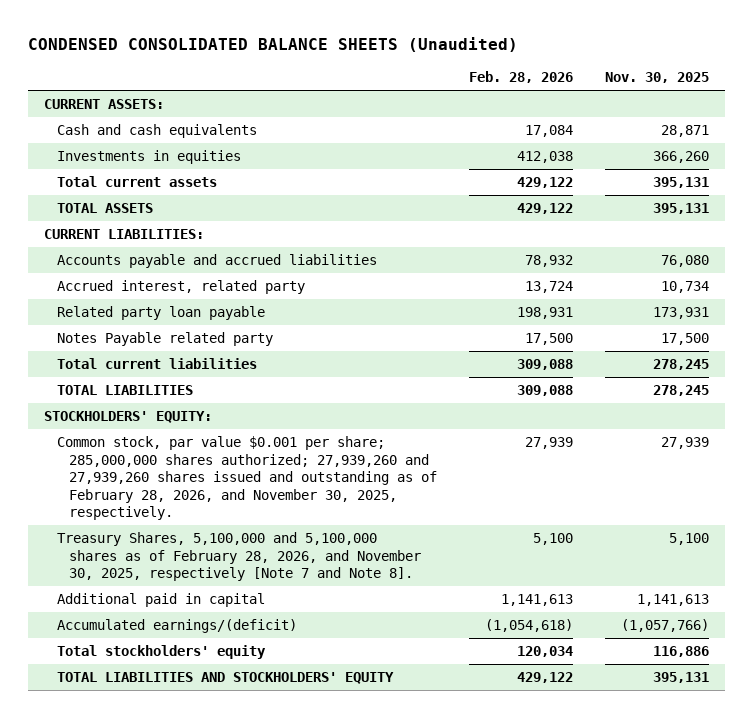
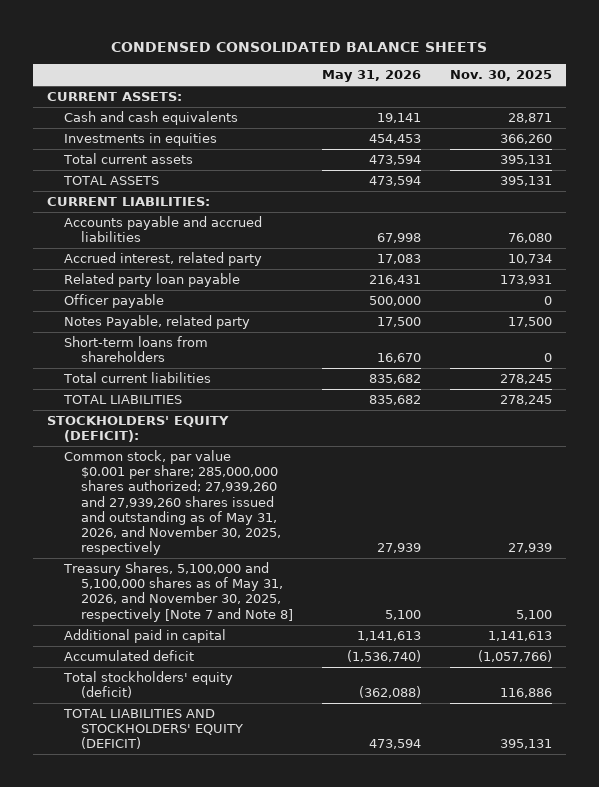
[28,36,519,52] CONDENSED CONSOLIDATED BALANCE SHEETS (Unaudited) -> [111,42,488,53] CONDENSED CONSOLIDATED BALANCE SHEETS
[468,70,573,83] Feb. 28, 2026 -> none
none -> [321,70,421,83] May 31, 2026
none -> [64,293,165,308] Officer payable
[56,332,273,347] Notes Payable related party -> [64,314,251,329] Notes Payable, related party
none -> [64,335,209,363] Short-term loans from shareholders
[44,411,213,424] STOCKHOLDERS' EQUITY: -> [47,415,230,443] STOCKHOLDERS' EQUITY (DEFICIT):
[56,436,437,521] Common stock, par value $0.001 per share; 285,000,000 shares authorized; 27,939,260 and 27,939,260 shares issued and outstanding as of February 28, 2026, and November 30, 2025, respectively. -> [64,449,282,556] Common stock, par value $0.001 per share; 285,000,000 shares authorized; 27,939,260 and 27,939,260 shares issued and outstanding as of May 31, 2026, and November 30, 2025, respectively
[56,532,421,582] Treasury Shares, 5,100,000 and 5,100,000 shares as of February 28, 2026, and November 30, 2025, respectively [Note 7 and Note 8]. -> [63,561,294,622] Treasury Shares, 5,100,000 and 5,100,000 shares as of May 31, 2026, and November 30, 2025, respectively [Note 7 and Note 8]
[56,619,297,634] Accumulated earnings/(deficit) -> [64,649,195,661] Accumulated deficit
[56,645,266,660] Total stockholders' equity -> [63,670,234,699] Total stockholders' equity (deficit)
[56,672,394,685] TOTAL LIABILITIES AND STOCKHOLDERS' EQUITY -> [63,708,244,750] TOTAL LIABILITIES AND STOCKHOLDERS' EQUITY (DEFICIT)

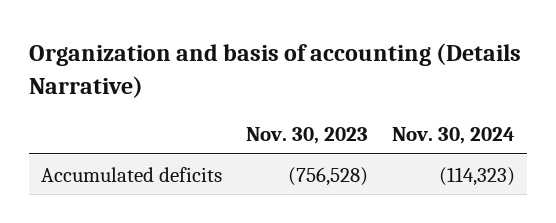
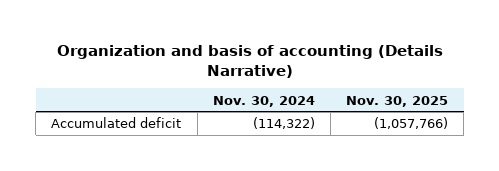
[245,127,368,145] Nov. 30, 2023 -> none
none -> [345,95,448,107] Nov. 30, 2025
[40,166,222,182] Accumulated deficits -> [51,117,182,129] Accumulated deficit
[439,166,516,186] (114,323) -> [252,117,315,130] (114,322)

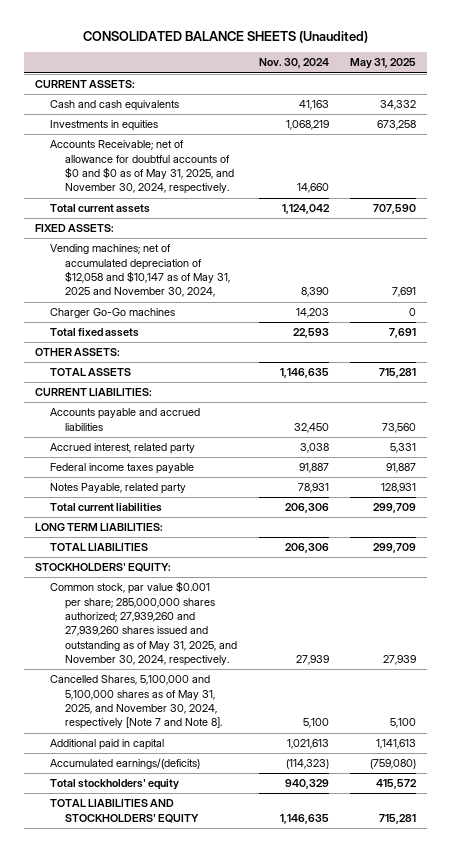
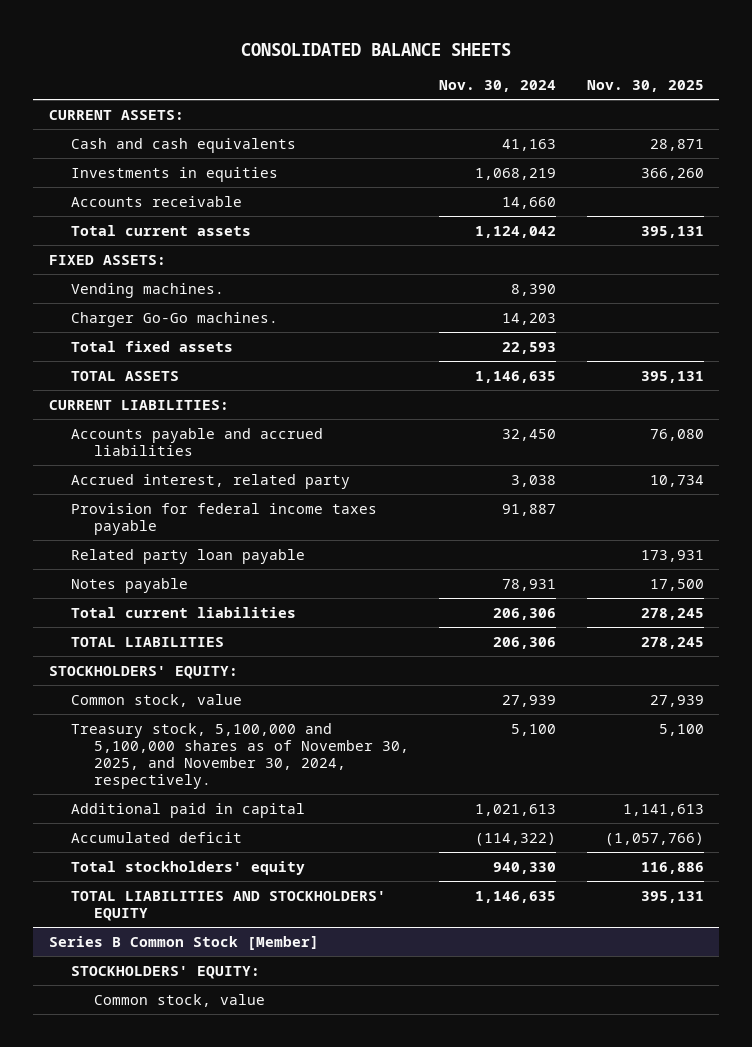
[82,31,368,44] CONSOLIDATED BALANCE SHEETS (Unaudited) -> [241,42,512,56] CONSOLIDATED BALANCE SHEETS
[350,58,417,70] May 31, 2025 -> none
none -> [586,79,704,92] Nov. 30, 2025
[49,140,234,195] Accounts Receivable; net of allowance for doubtful accounts of $0 and $0 as of May 31, 2025, and November 30, 2024, respectively. -> [71,195,243,207] Accounts receivable
[49,244,230,298] Vending machines; net of accumulated depreciation of $12,058 and $10,147 as of May 31, 2025 and November 30, 2024, -> [71,282,225,298] Vending machines.
[49,308,175,319] Charger Go-Go machines -> [71,311,279,327] Charger Go-Go machines.
[34,348,120,357] OTHER ASSETS: -> none
[49,463,194,475] Federal income taxes payable -> [71,502,378,535] Provision for federal income taxes payable
none -> [71,548,306,564] Related party loan payable
[49,483,186,495] Notes Payable, related party -> [71,577,189,593] Notes payable
[34,523,163,532] LONG TERM LIABILITIES: -> none
[49,581,237,667] Common stock, par value $0.001 per share; 285,000,000 shares authorized; 27,939,260 and 27,939,260 shares issued and outstanding as of May 31, 2025, and November 30, 2024, respectively. -> [71,693,243,707] Common stock, value
[49,675,222,730] Cancelled Shares, 5,100,000 and 5,100,000 shares as of May 31, 2025, and November 30, 2024, respectively [Note 7 and Note 8]. -> [71,722,409,790] Treasury stock, 5,100,000 and 5,100,000 shares as of November 30, 2025, and November 30, 2024, respectively.
[49,758,200,770] Accumulated earnings/(deficits) -> [71,831,243,843] Accumulated deficit
[285,759,329,770] (114,323) -> [475,831,557,846] (114,322)
[284,779,329,790] 940,329 -> [493,861,557,874] 940,330
none -> [48,935,319,950] Series B Common Stock [Member]
none -> [71,965,261,979] STOCKHOLDERS' EQUITY:
none -> [93,993,265,1007] Common stock, value

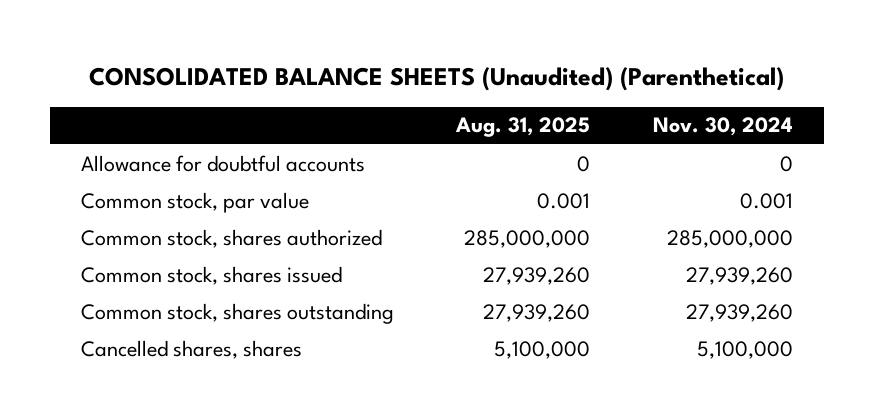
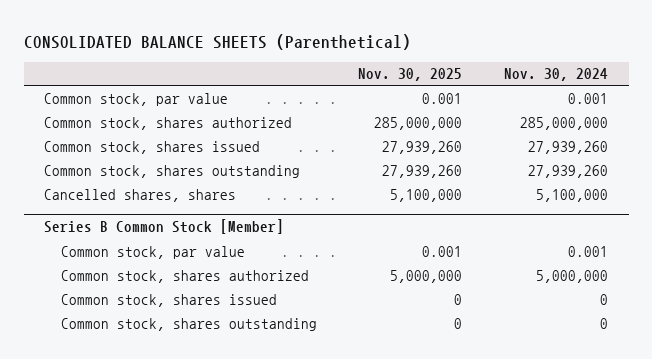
[88,66,784,91] CONSOLIDATED BALANCE SHEETS (Unaudited) (Parenthetical) -> [23,33,411,50] CONSOLIDATED BALANCE SHEETS (Parenthetical)
[455,117,591,138] Aug. 31, 2025 -> none
none -> [358,68,463,82] Nov. 30, 2025
[81,154,366,172] Allowance for doubtful accounts -> none
none -> [44,219,285,235] Series B Common Stock [Member]
none -> [60,245,245,259] Common stock, par value
none -> [60,269,309,283] Common stock, shares authorized
none -> [60,293,277,307] Common stock, shares issued
none -> [60,317,317,331] Common stock, shares outstanding

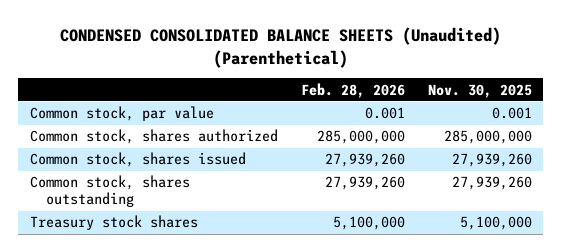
[23,33,411,50] CONSOLIDATED BALANCE SHEETS (Parenthetical) -> [59,26,501,68] CONDENSED CONSOLIDATED BALANCE SHEETS (Unaudited) (Parenthetical)
[503,68,608,82] Nov. 30, 2024 -> none
none -> [300,82,405,98] Feb. 28, 2026
[44,188,237,202] Cancelled shares, shares -> none
[44,219,285,235] Series B Common Stock [Member] -> none
[60,245,245,259] Common stock, par value -> none
[60,269,309,283] Common stock, shares authorized -> none
[60,293,277,307] Common stock, shares issued -> none
[60,317,317,331] Common stock, shares outstanding -> none
none -> [29,215,198,231] Treasury stock shares

